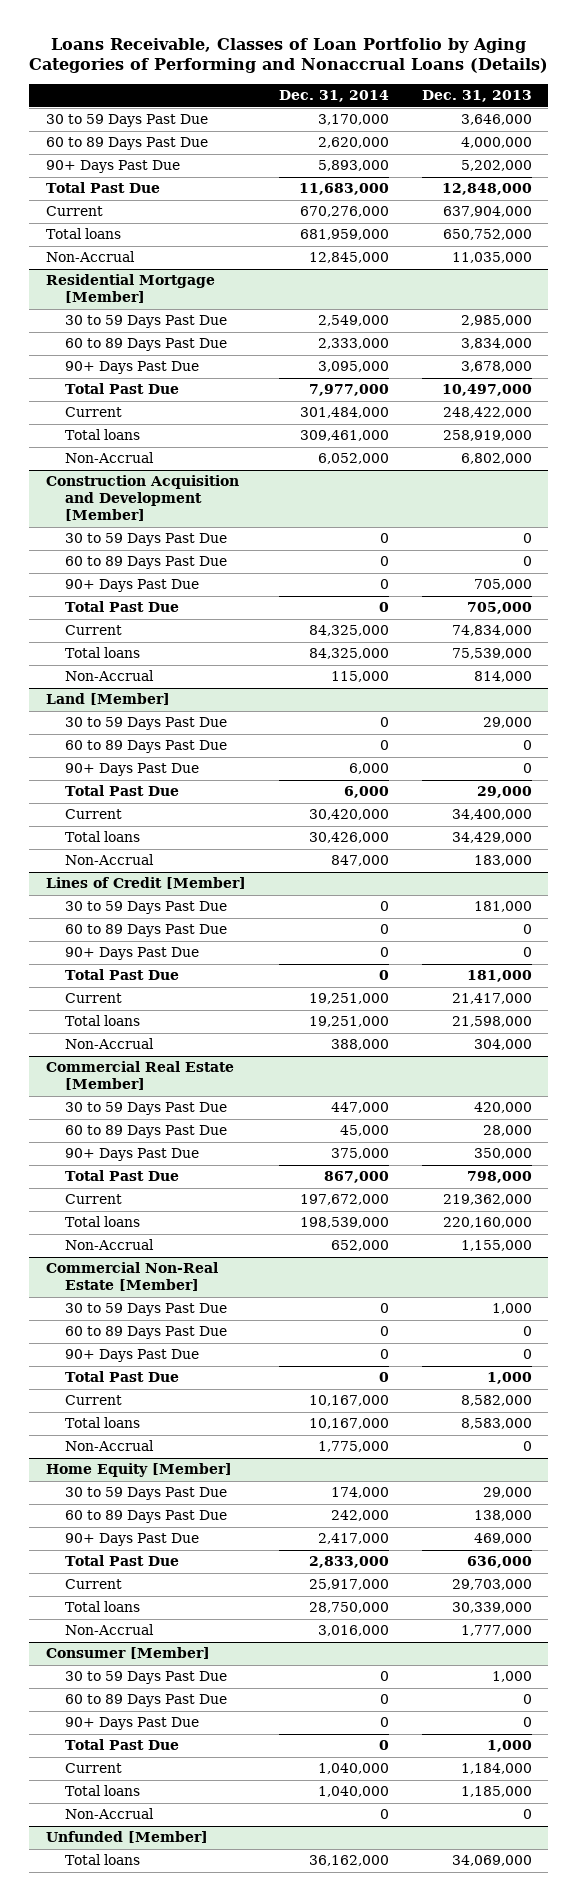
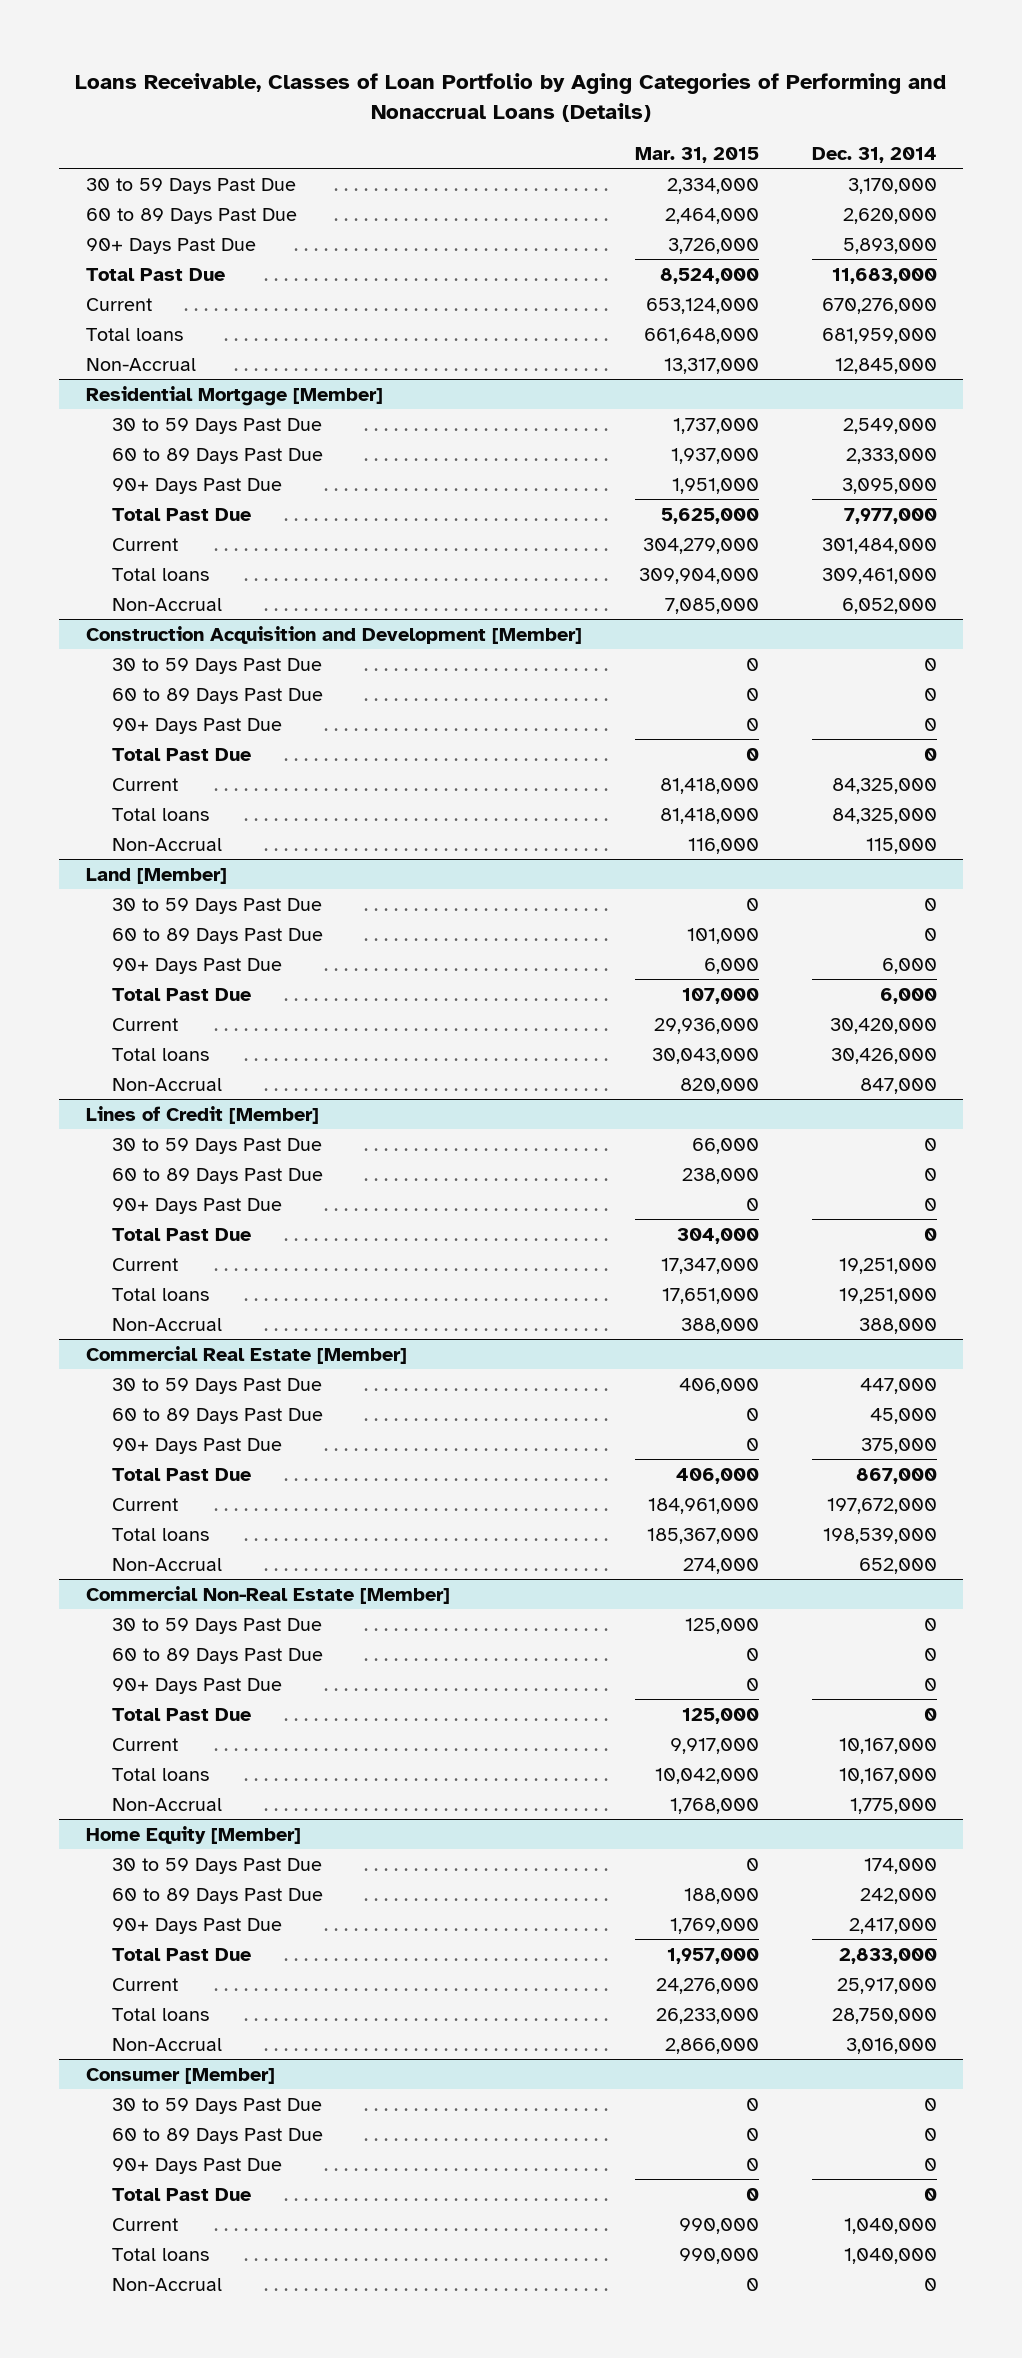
[421,90,532,103] Dec. 31, 2013 -> none
none -> [634,146,759,163] Mar. 31, 2015
[45,1831,208,1844] Unfunded [Member] -> none
[64,1854,140,1866] Total loans -> none

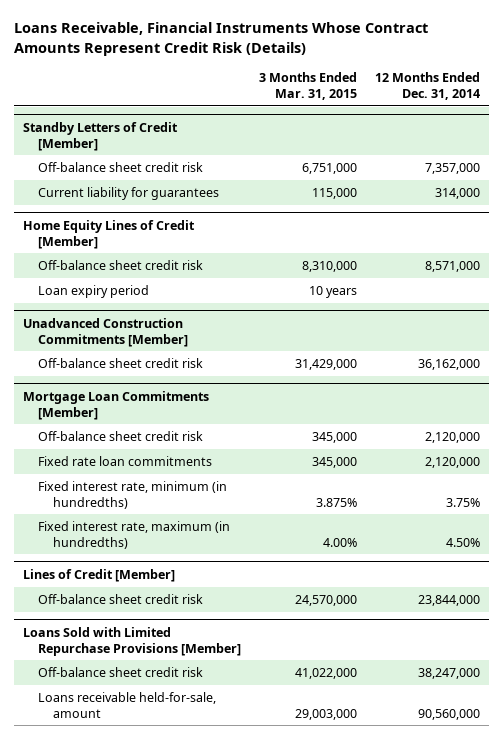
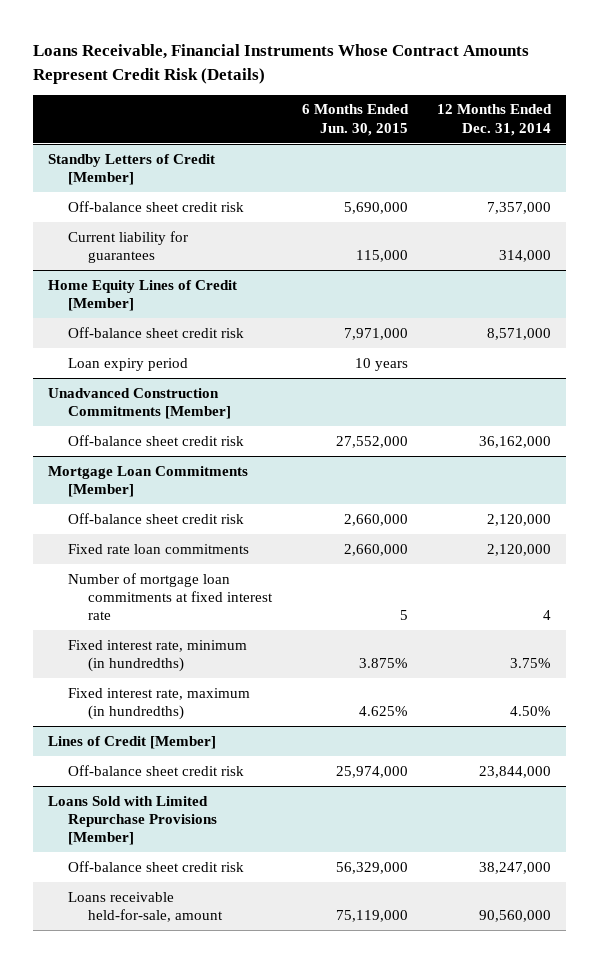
[258,72,357,100] 3 Months Ended Mar. 31, 2015 -> none
none -> [301,104,409,136] 6 Months Ended Jun. 30, 2015
none -> [67,572,274,621] Number of mortgage loan commitments at fixed interest rate

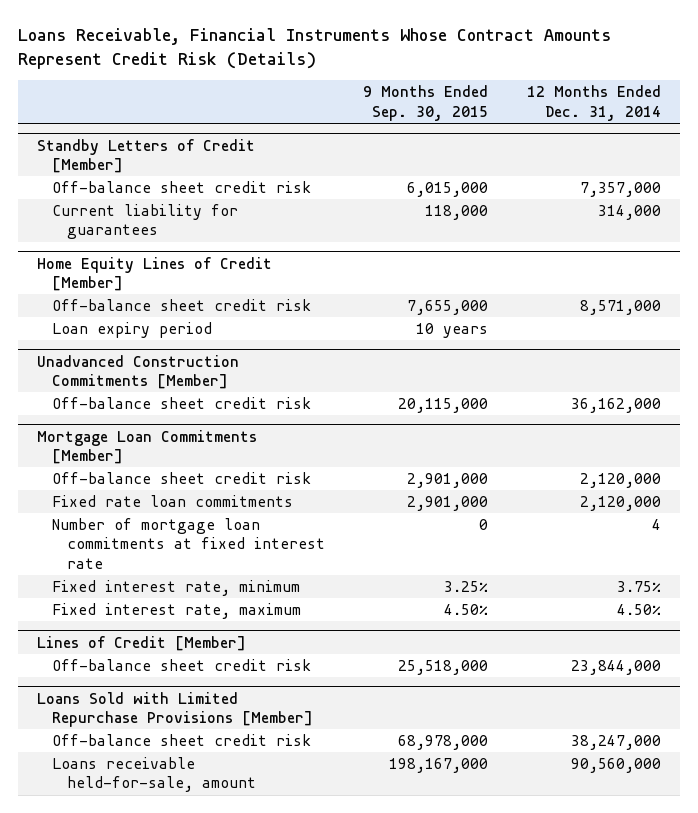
[301,104,409,136] 6 Months Ended Jun. 30, 2015 -> none
none -> [363,85,489,121] 9 Months Ended Sep. 30, 2015
[67,639,247,672] Fixed interest rate, minimum (in hundredths) -> [51,580,300,597] Fixed interest rate, minimum
[67,687,250,720] Fixed interest rate, maximum (in hundredths) -> [51,603,301,620] Fixed interest rate, maximum

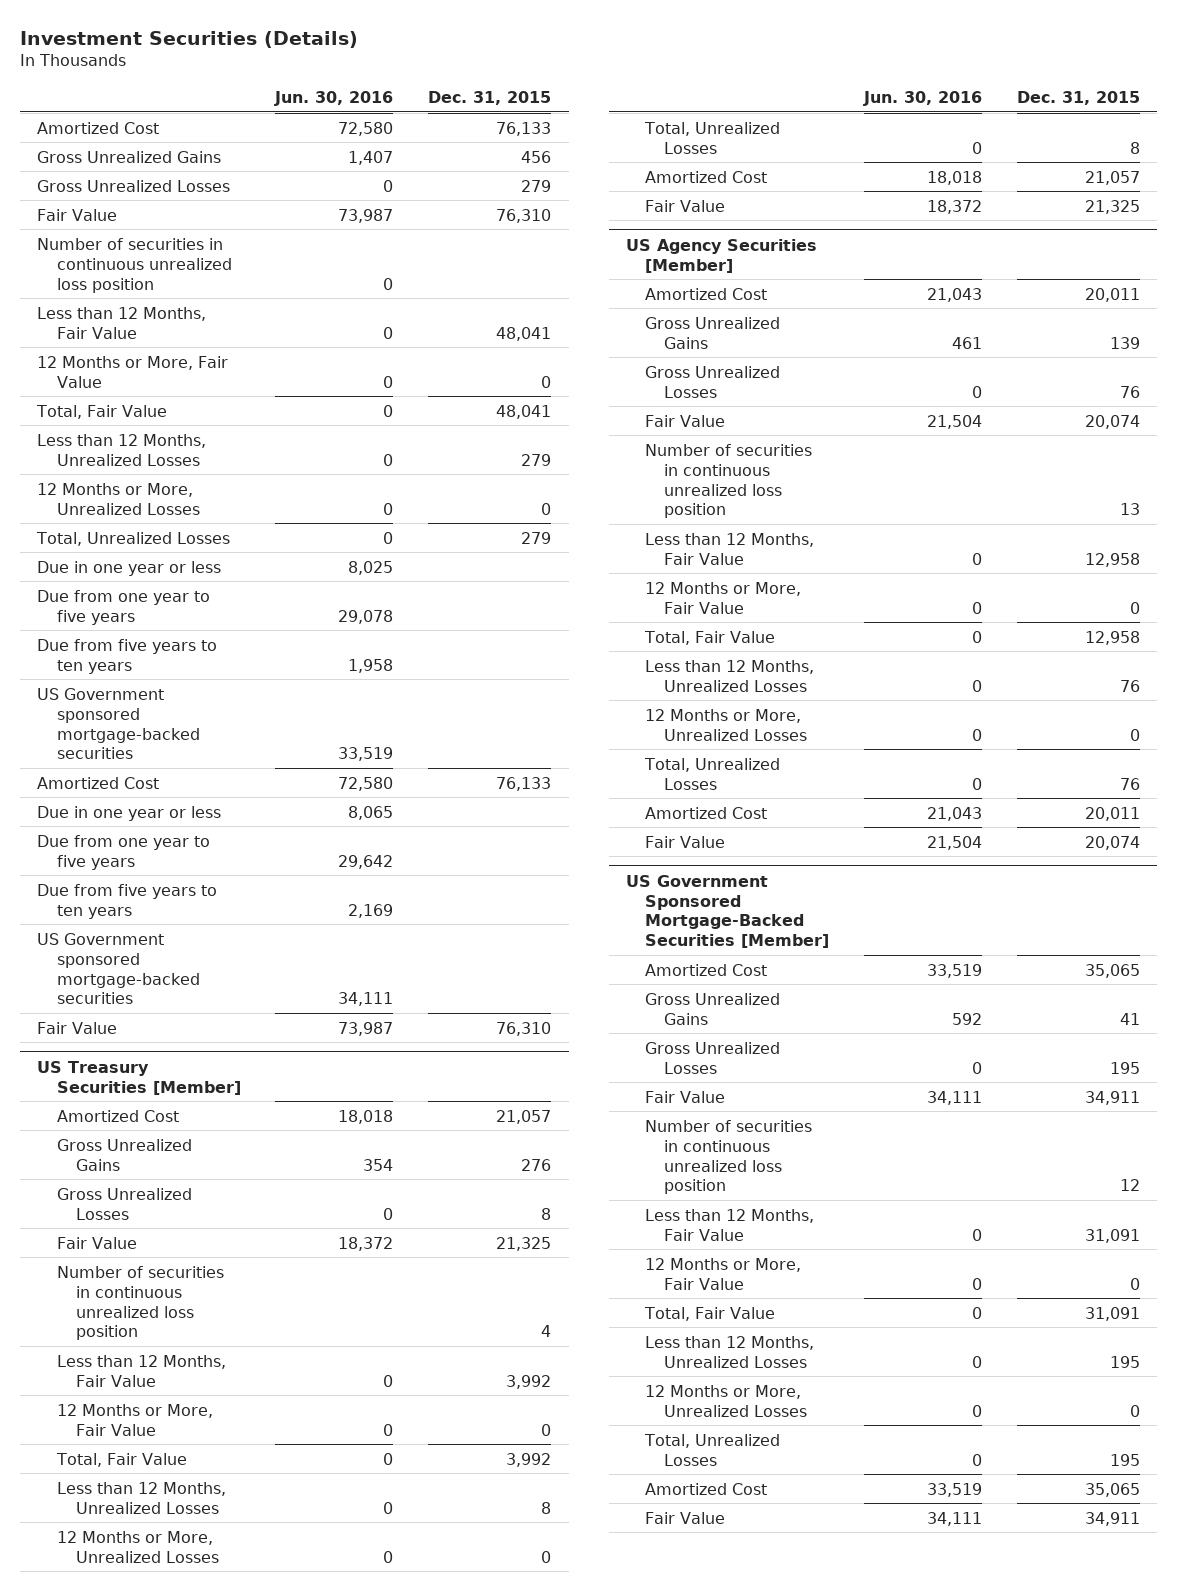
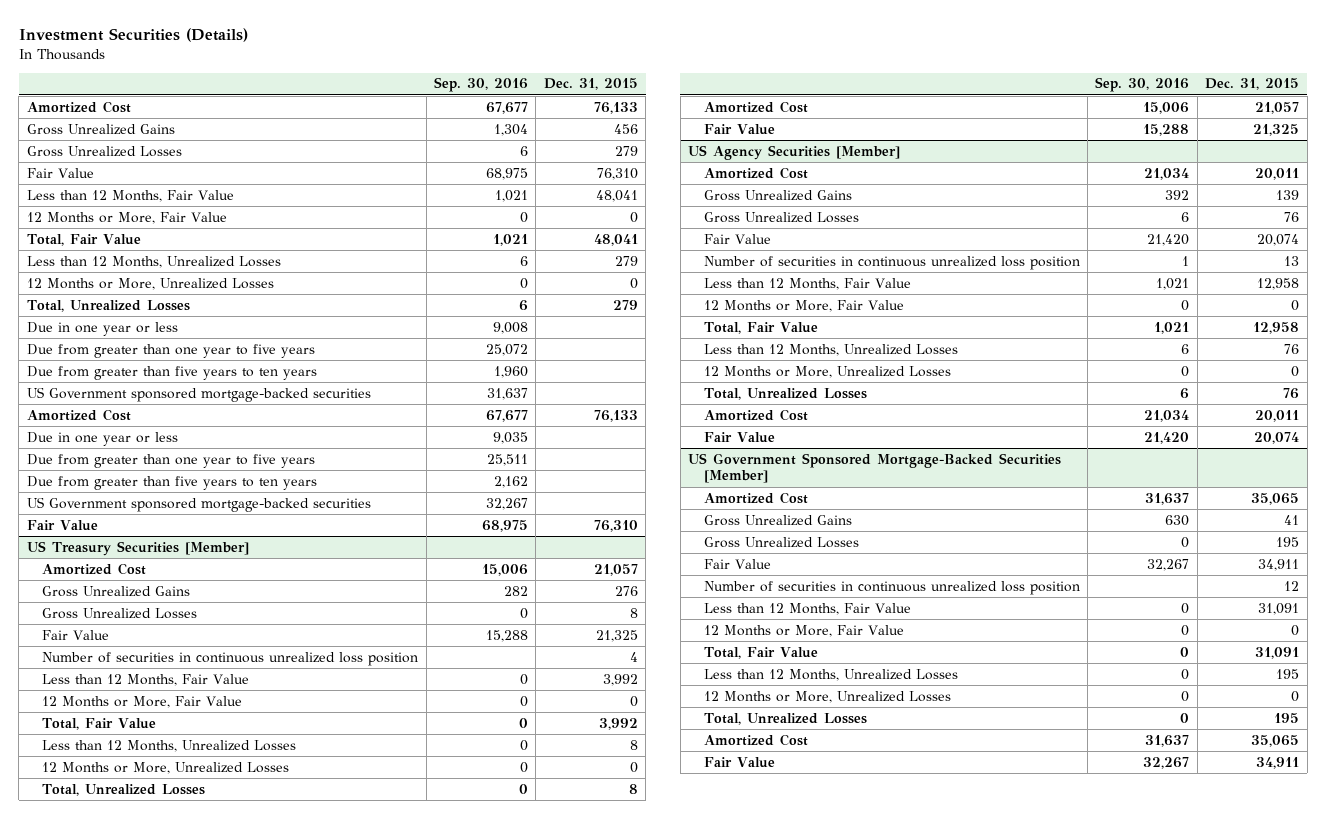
[274,90,394,106] Jun. 30, 2016 -> none
none -> [433,77,528,93] Sep. 30, 2016
[37,237,232,293] Number of securities in continuous unrealized loss position -> none
[37,589,211,625] Due from one year to five years -> [26,343,315,358] Due from greater than one year to five years
[37,638,218,674] Due from five years to ten years -> [26,365,317,380] Due from greater than five years to ten years
[37,834,211,870] Due from one year to five years -> [26,453,315,468] Due from greater than one year to five years
[37,883,218,919] Due from five years to ten years -> [26,475,317,490] Due from greater than five years to ten years

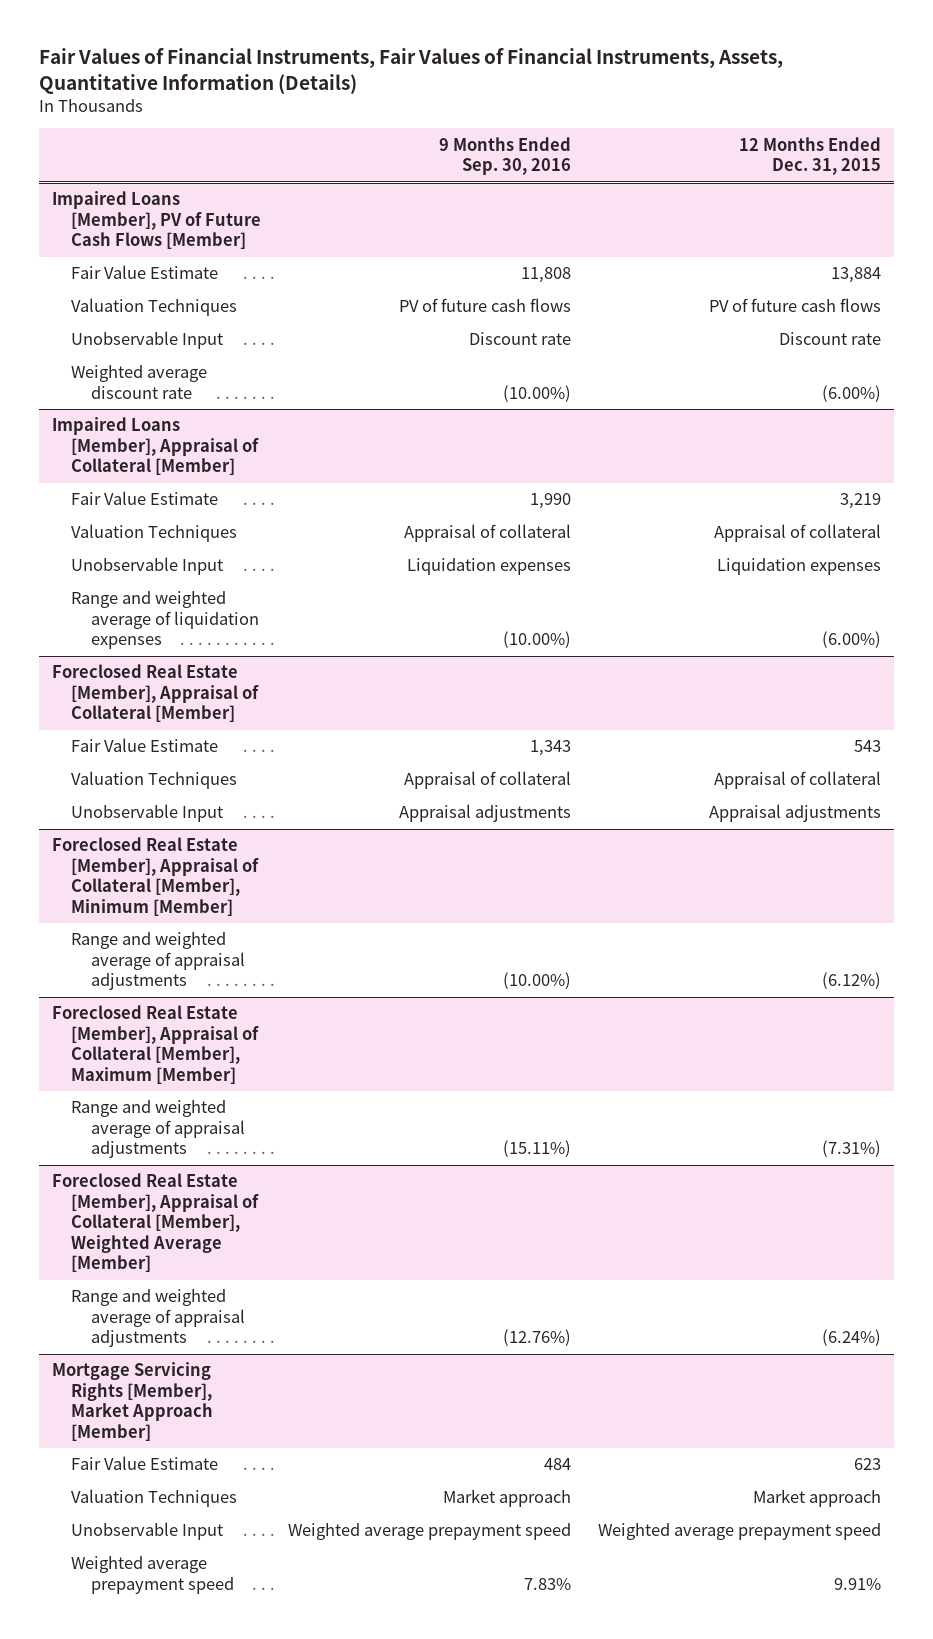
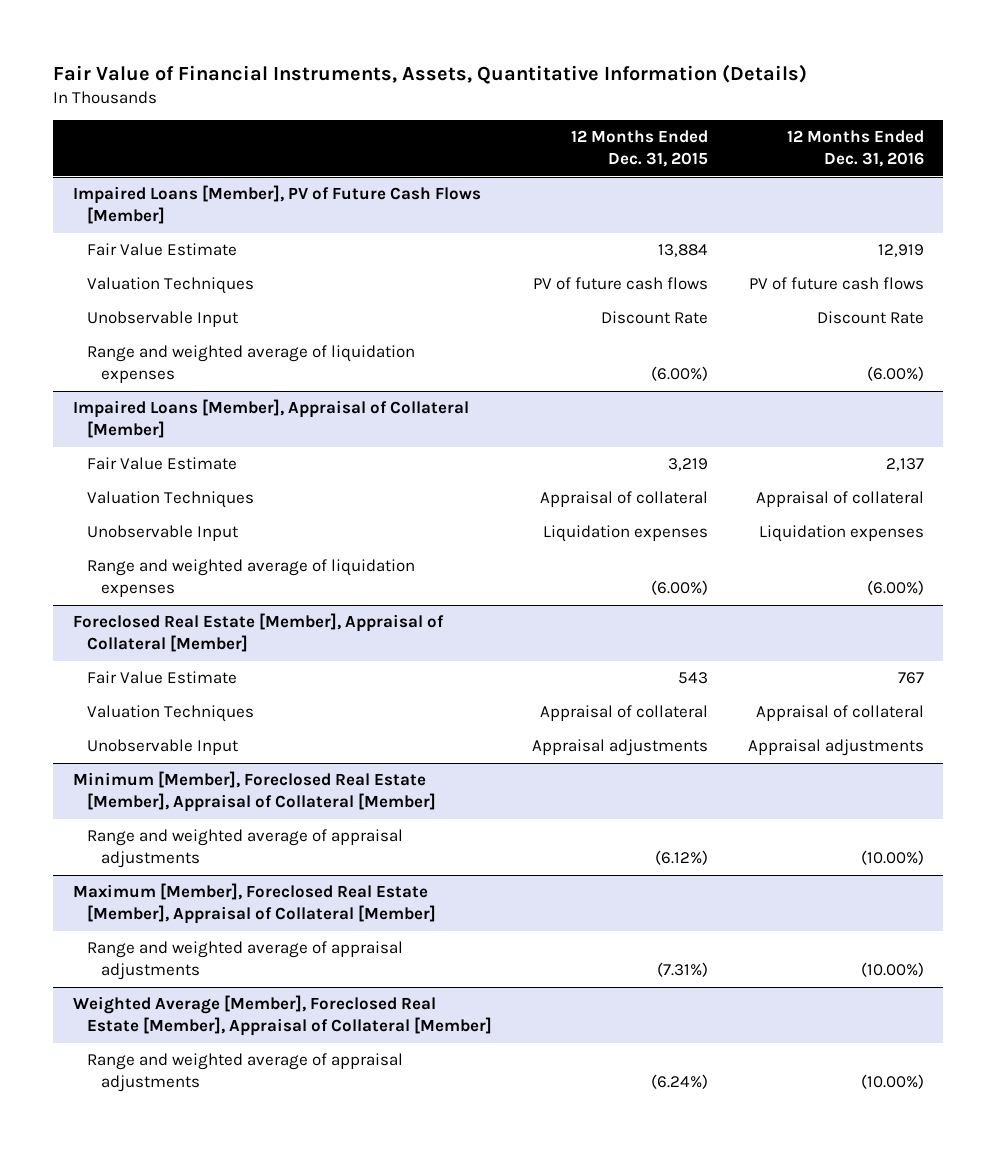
[38,48,783,94] Fair Values of Financial Instruments, Fair Values of Financial Instruments, Assets, Quantitative Information (Details) -> [52,63,807,84] Fair Value of Financial Instruments, Assets, Quantitative Information (Details)
[439,136,572,176] 9 Months Ended Sep. 30, 2016 -> none
none -> [786,130,924,168] 12 Months Ended Dec. 31, 2016
[71,365,208,399] Weighted average discount rate -> none
[778,332,881,346] Discount rate -> [600,311,708,325] Discount Rate
none -> [86,345,415,384] Range and weighted average of liquidation expenses
[52,837,260,916] Foreclosed Real Estate [Member], Appraisal of Collateral [Member], Minimum [Member] -> [72,771,436,813] Minimum [Member], Foreclosed Real Estate [Member], Appraisal of Collateral [Member]
[52,1005,260,1084] Foreclosed Real Estate [Member], Appraisal of Collateral [Member], Maximum [Member] -> [72,883,436,925] Maximum [Member], Foreclosed Real Estate [Member], Appraisal of Collateral [Member]
[52,1173,260,1273] Foreclosed Real Estate [Member], Appraisal of Collateral [Member], Weighted Average [Member] -> [72,995,492,1037] Weighted Average [Member], Foreclosed Real Estate [Member], Appraisal of Collateral [Member]
[52,1362,214,1441] Mortgage Servicing Rights [Member], Market Approach [Member] -> none
[71,1456,219,1471] Fair Value Estimate -> none
[71,1489,238,1508] Valuation Techniques -> none
[71,1522,224,1541] Unobservable Input -> none
[71,1556,234,1594] Weighted average prepayment speed -> none

